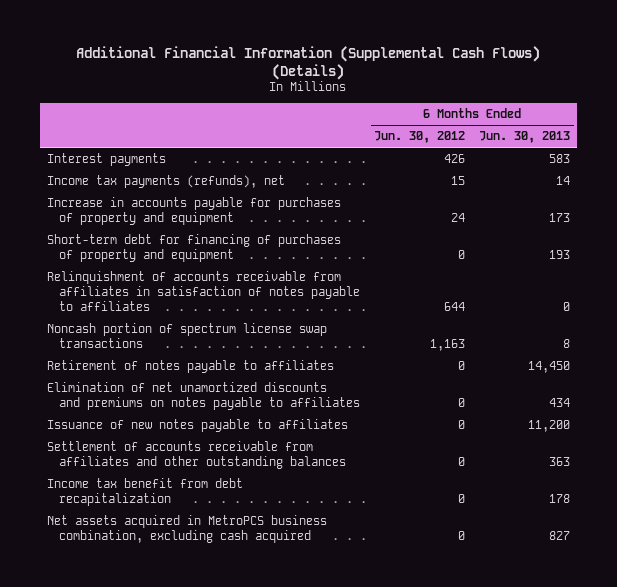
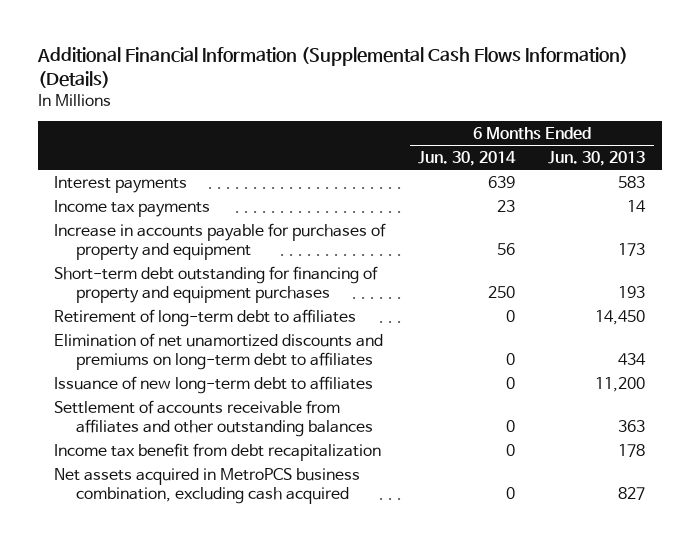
[76,45,541,80] Additional Financial Information (Supplemental Cash Flows) (Details) -> [36,47,628,89] Additional Financial Information (Supplemental Cash Flows Information) (Details)
[374,131,466,144] Jun. 30, 2012 -> none
none -> [418,150,517,166] Jun. 30, 2014
[46,175,285,189] Income tax payments (refunds), net -> [54,199,211,217] Income tax payments
[46,271,361,311] Relinquishment of accounts receivable from affiliates in satisfaction of notes payable to affiliates -> none
[46,323,327,348] Noncash portion of spectrum license swap transactions -> none
[46,234,341,262] Short-term debt for financing of purchases of property and equipment -> [54,265,379,303] Short-term debt outstanding for financing of property and equipment purchases
[46,360,334,374] Retirement of notes payable to affiliates -> [54,308,357,327] Retirement of long-term debt to affiliates
[46,382,361,410] Elimination of net unamortized discounts and premiums on notes payable to affiliates -> [54,332,384,370] Elimination of net unamortized discounts and premiums on long-term debt to affiliates
[46,419,348,433] Issuance of new notes payable to affiliates -> [54,375,374,394] Issuance of new long-term debt to affiliates

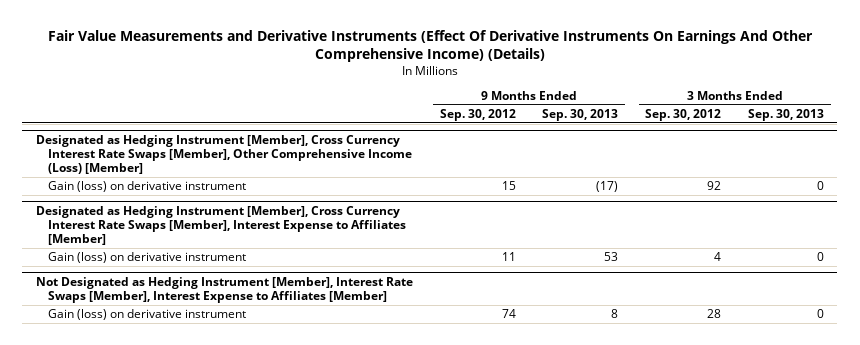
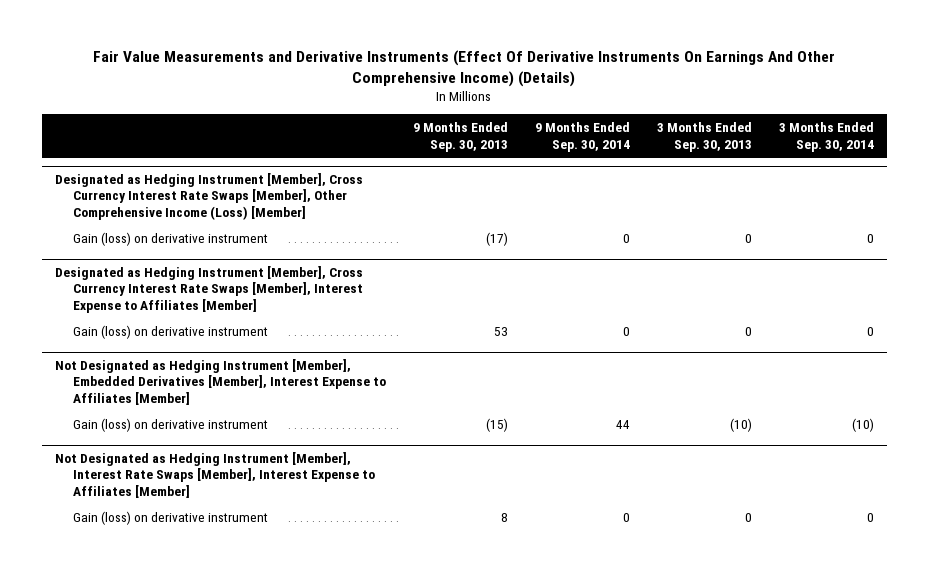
[439,109,516,122] Sep. 30, 2012 -> none
[645,109,722,122] Sep. 30, 2012 -> none
none -> [534,122,630,152] 9 Months Ended Sep. 30, 2014
none -> [778,122,874,152] 3 Months Ended Sep. 30, 2014
none -> [55,359,386,405] Not Designated as Hedging Instrument [Member], Embedded Derivatives [Member], Interest Expense to Affiliates [Member]
none -> [72,417,268,432] Gain (loss) on derivative instrument

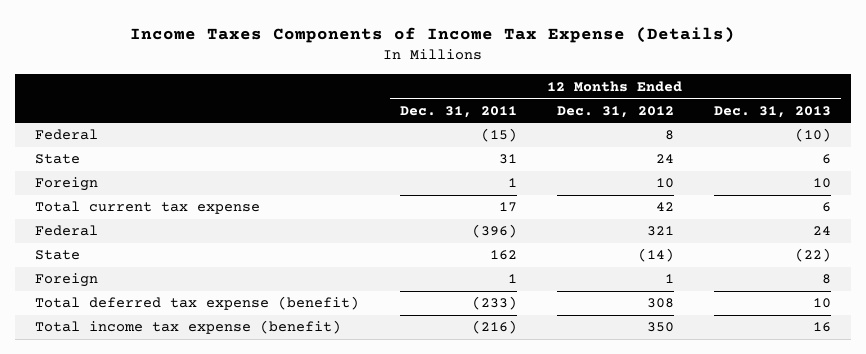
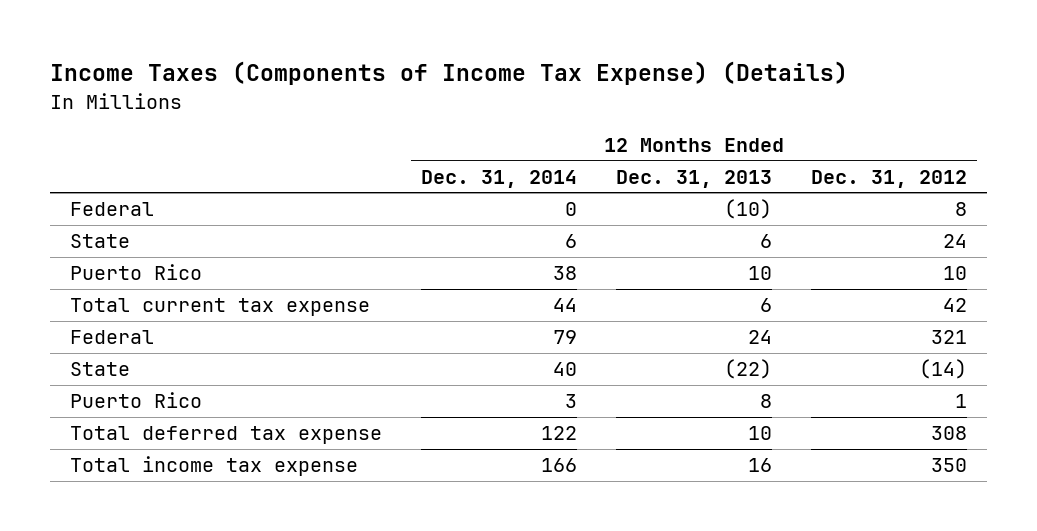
[130,26,736,43] Income Taxes Components of Income Tax Expense (Details) -> [49,61,848,86] Income Taxes (Components of Income Tax Expense) (Details)
[399,105,517,118] Dec. 31, 2011 -> none
none -> [420,169,577,188] Dec. 31, 2014
[35,177,99,192] Foreign -> [69,264,202,281] Puerto Rico
[35,273,99,288] Foreign -> [69,392,202,409] Puerto Rico
[35,296,360,311] Total deferred tax expense (benefit) -> [69,426,382,445] Total deferred tax expense
[35,320,342,335] Total income tax expense (benefit) -> [69,456,358,477] Total income tax expense

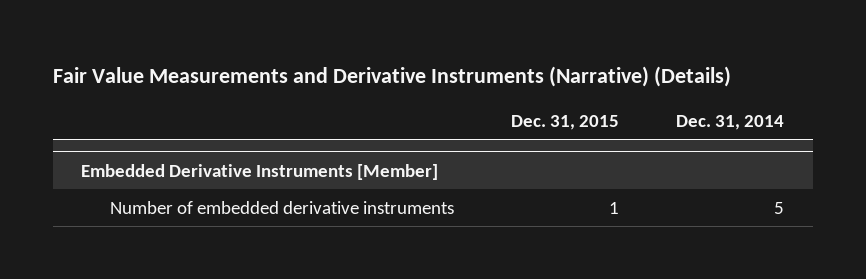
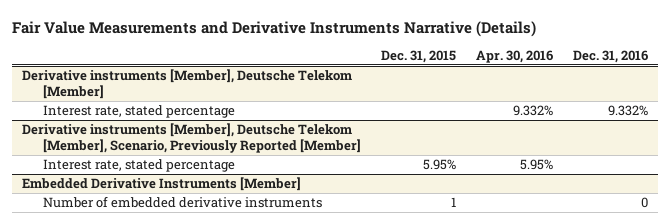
[53,65,732,87] Fair Value Measurements and Derivative Instruments (Narrative) (Details) -> [12,20,537,37] Fair Value Measurements and Derivative Instruments Narrative (Details)
[676,114,785,130] Dec. 31, 2014 -> none
none -> [476,49,554,63] Apr. 30, 2016
none -> [573,49,649,63] Dec. 31, 2016
none -> [22,69,353,99] Derivative instruments [Member], Deutsche Telekom [Member]
none -> [42,105,235,119] Interest rate, stated percentage
none -> [22,123,361,153] Derivative instruments [Member], Deutsche Telekom [Member], Scenario, Previously Reported [Member]
none -> [42,159,235,173] Interest rate, stated percentage

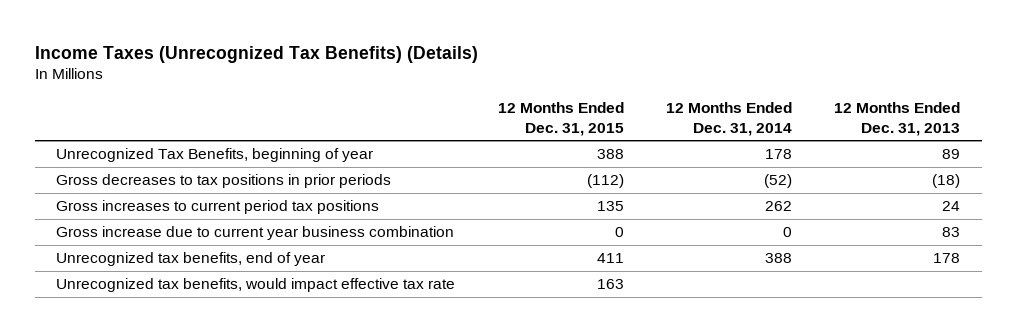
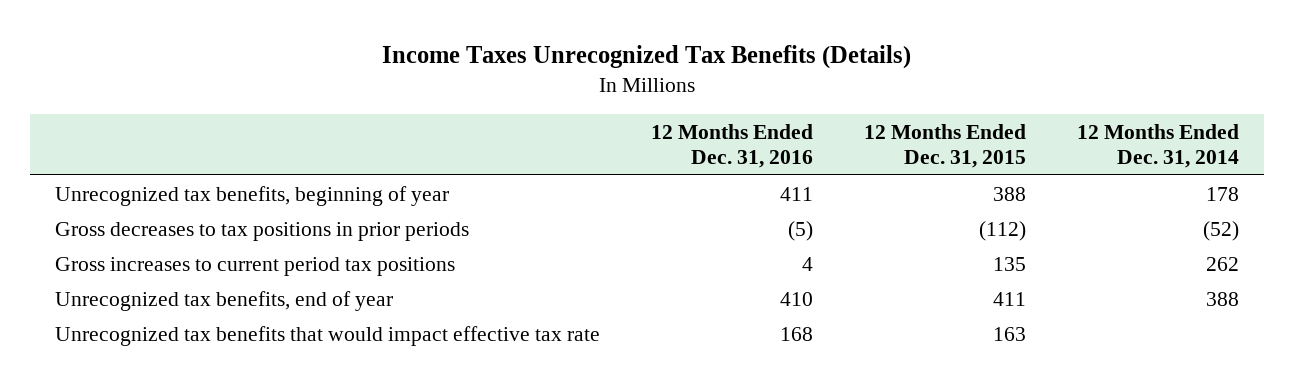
[35,45,479,63] Income Taxes (Unrecognized Tax Benefits) (Details) -> [382,45,912,70] Income Taxes Unrecognized Tax Benefits (Details)
[834,101,961,136] 12 Months Ended Dec. 31, 2013 -> none
none -> [651,123,814,168] 12 Months Ended Dec. 31, 2016
[56,148,374,163] Unrecognized Tax Benefits, beginning of year -> [55,185,450,206] Unrecognized tax benefits, beginning of year
[56,226,455,241] Gross increase due to current year business combination -> none
[56,278,456,293] Unrecognized tax benefits, would impact effective tax rate -> [55,325,601,346] Unrecognized tax benefits that would impact effective tax rate

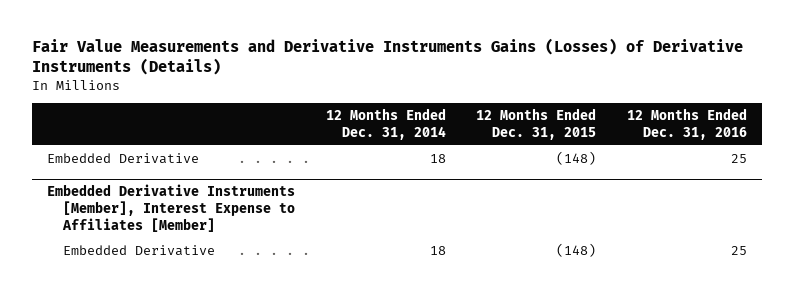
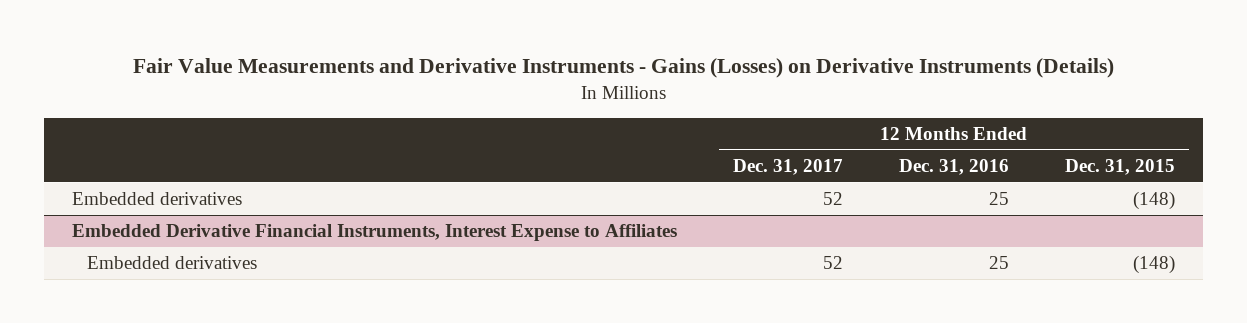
[31,38,743,76] Fair Value Measurements and Derivative Instruments Gains (Losses) of Derivative Instruments (Details) -> [132,58,1114,79] Fair Value Measurements and Derivative Instruments - Gains (Losses) on Derivative Instruments (Details)
[325,108,446,140] 12 Months Ended Dec. 31, 2014 -> none
none -> [733,158,844,175] Dec. 31, 2017
[47,153,200,165] Embedded Derivative -> [72,192,243,206] Embedded derivatives
[47,184,296,232] Embedded Derivative Instruments [Member], Interest Expense to Affiliates [Member] -> [72,224,678,242] Embedded Derivative Financial Instruments, Interest Expense to Affiliates
[62,245,215,257] Embedded Derivative -> [86,256,257,270] Embedded derivatives

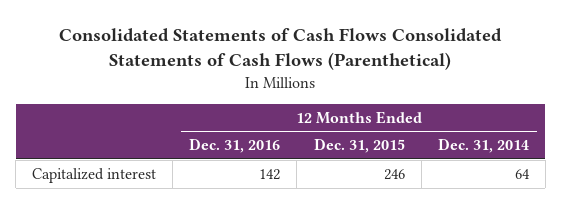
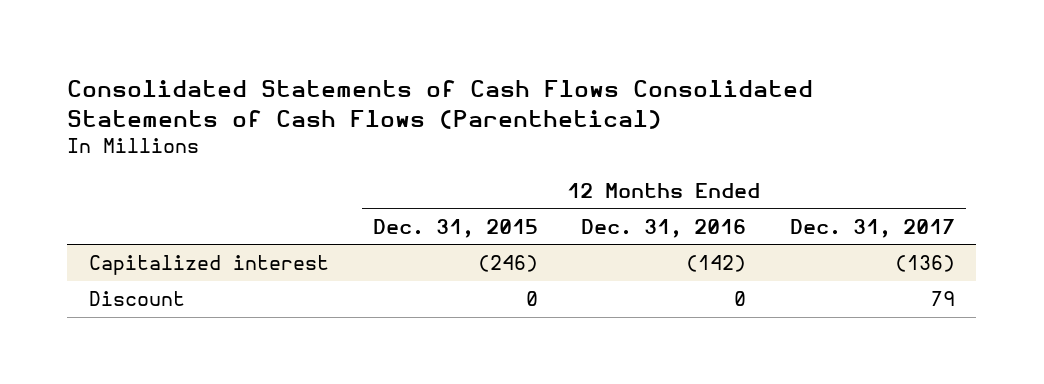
[437,138,529,154] Dec. 31, 2014 -> none
none -> [789,218,955,238] Dec. 31, 2017
[259,169,281,181] 142 -> [686,255,747,273] (142)
[383,169,405,181] 246 -> [477,255,538,273] (246)
none -> [89,291,186,307] Discount

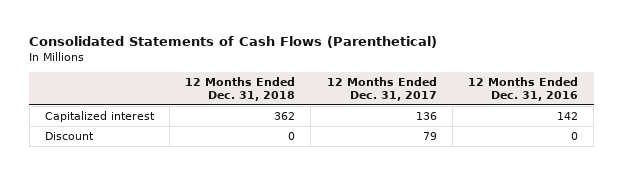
[67,80,814,130] Consolidated Statements of Cash Flows Consolidated Statements of Cash Flows (Parenthetical) -> [29,36,438,49] Consolidated Statements of Cash Flows (Parenthetical)
[372,218,538,238] Dec. 31, 2015 -> none
none -> [185,77,296,101] 12 Months Ended Dec. 31, 2018
[686,255,747,273] (142) -> [556,112,578,121] 142
[894,255,955,273] (136) -> [415,112,437,121] 136

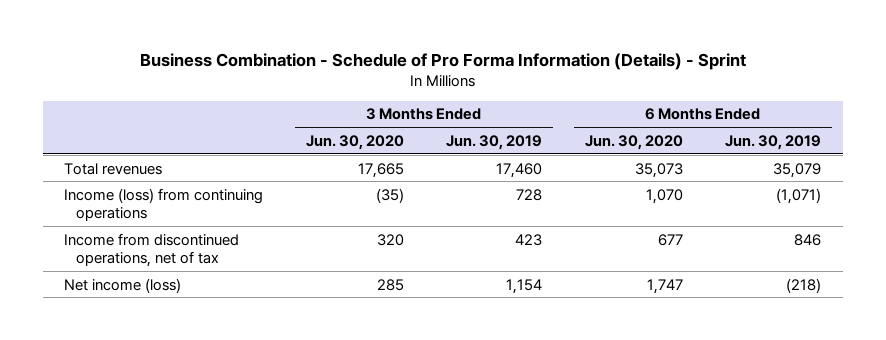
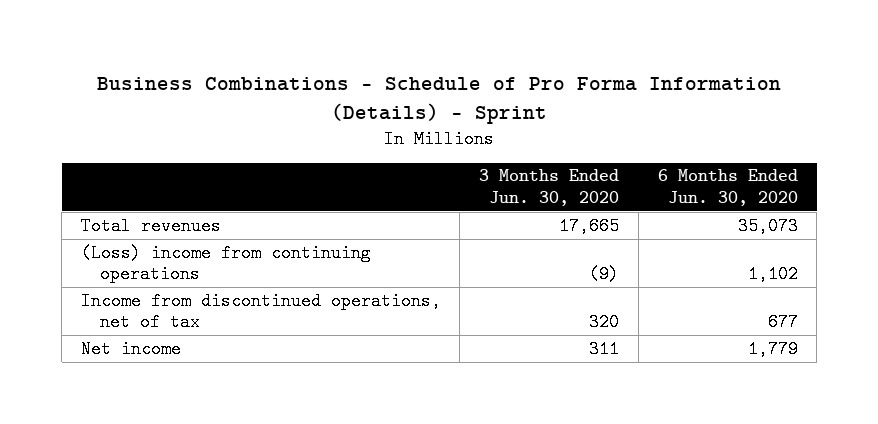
[139,53,746,71] Business Combination - Schedule of Pro Forma Information (Details) - Sprint -> [97,77,782,125] Business Combinations - Schedule of Pro Forma Information (Details) - Sprint
[446,134,543,150] Jun. 30, 2019 -> none
[725,134,822,150] Jun. 30, 2019 -> none
[64,187,264,221] Income (loss) from continuing operations -> [80,243,371,284] (Loss) income from continuing operations
[375,187,404,203] (35) -> [589,265,620,284] (9)
[645,188,683,204] 1,070 -> [747,265,798,284] 1,102
[64,277,182,293] Net income (loss) -> [80,339,181,358] Net income
[376,278,404,291] 285 -> [589,339,620,358] 311
[646,278,683,294] 1,747 -> [747,339,798,358] 1,779

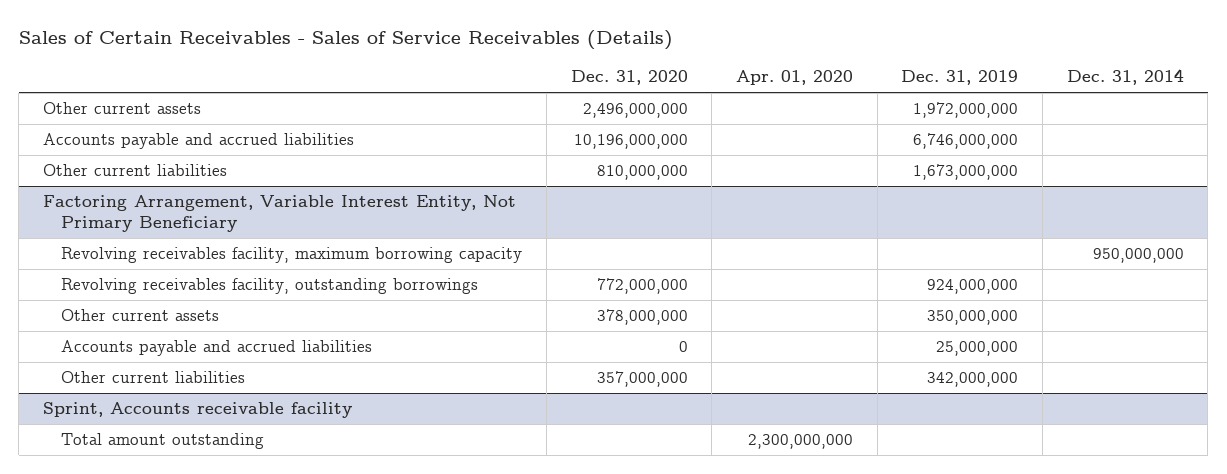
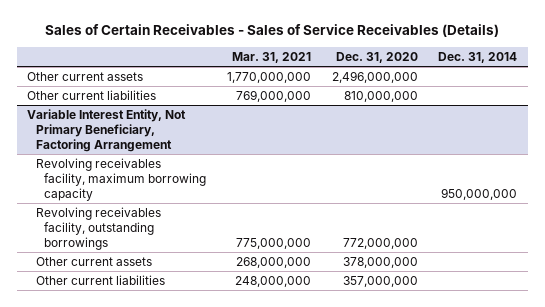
[735,70,853,86] Apr. 01, 2020 -> none
[901,70,1019,86] Dec. 31, 2019 -> none
none -> [232,52,312,64] Mar. 31, 2021
[43,133,355,150] Accounts payable and accrued liabilities -> none
[43,195,517,233] Factoring Arrangement, Variable Interest Entity, Not Primary Beneficiary -> [27,108,187,152] Variable Interest Entity, Not Primary Beneficiary, Factoring Arrangement
[61,340,373,357] Accounts payable and accrued liabilities -> none
[43,402,353,419] Sprint, Accounts receivable facility -> none
[61,433,265,450] Total amount outstanding -> none

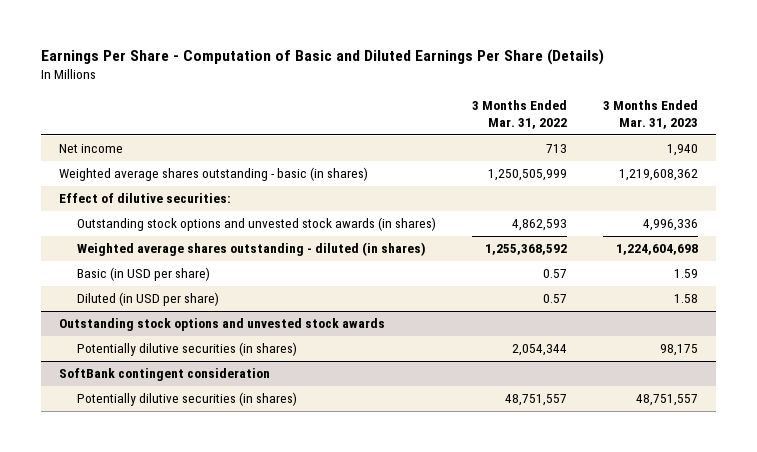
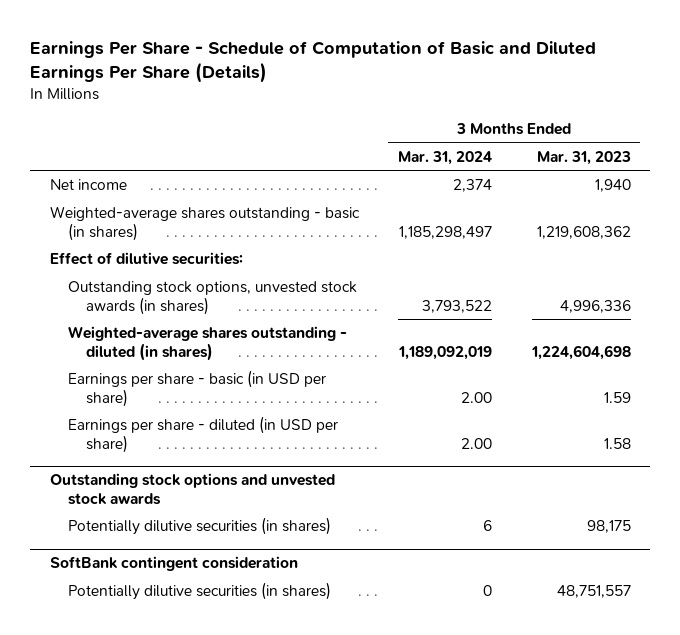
[40,49,604,66] Earnings Per Share - Computation of Basic and Diluted Earnings Per Share (Details) -> [29,40,596,84] Earnings Per Share - Schedule of Computation of Basic and Diluted Earnings Per Share (Details)
[472,99,568,129] 3 Months Ended Mar. 31, 2022 -> none
none -> [398,150,493,165] Mar. 31, 2024
[58,167,368,182] Weighted average shares outstanding - basic (in shares) -> [49,206,360,241] Weighted-average shares outstanding - basic (in shares)
[77,217,437,232] Outstanding stock options and unvested stock awards (in shares) -> [67,281,357,315] Outstanding stock options, unvested stock awards (in shares)
[77,242,427,257] Weighted average shares outstanding - diluted (in shares) -> [67,326,347,361] Weighted-average shares outstanding - diluted (in shares)
[77,267,211,282] Basic (in USD per share) -> [67,370,326,407] Earnings per share - basic (in USD per share)
[77,292,220,307] Diluted (in USD per share) -> [67,416,338,453] Earnings per share - diluted (in USD per share)

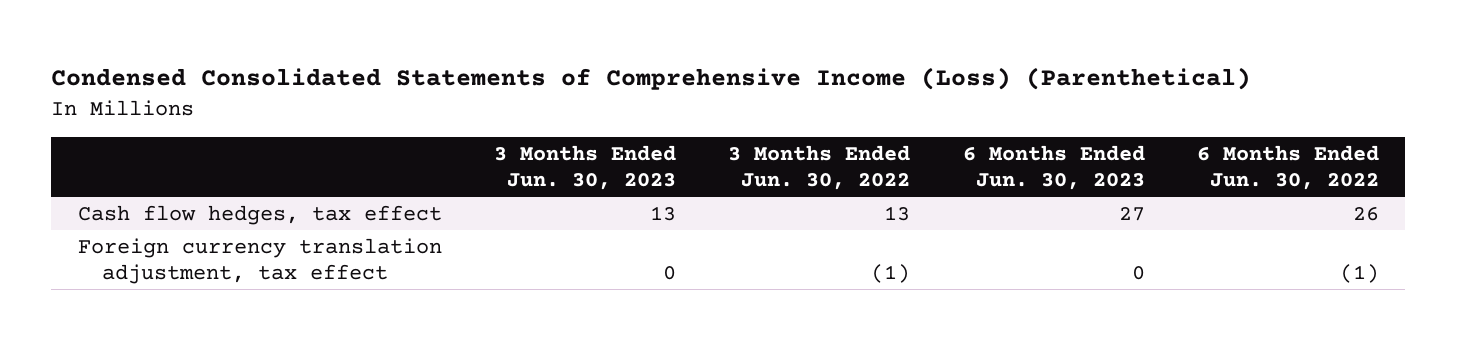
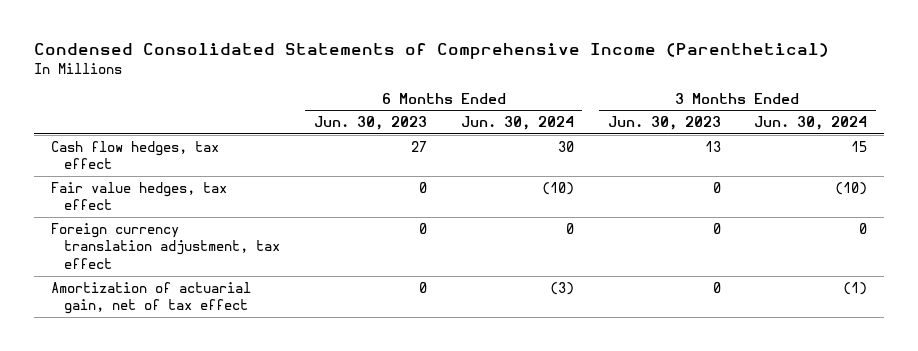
[51,67,1252,91] Condensed Consolidated Statements of Comprehensive Income (Loss) (Parenthetical) -> [34,43,830,60] Condensed Consolidated Statements of Comprehensive Income (Parenthetical)
[728,145,911,190] 3 Months Ended Jun. 30, 2022 -> none
[1197,145,1380,190] 6 Months Ended Jun. 30, 2022 -> none
none -> [460,116,574,131] Jun. 30, 2024
none -> [754,116,868,131] Jun. 30, 2024
none -> [51,181,228,211] Fair value hedges, tax effect
none -> [51,281,252,315] Amortization of actuarial gain, net of tax effect

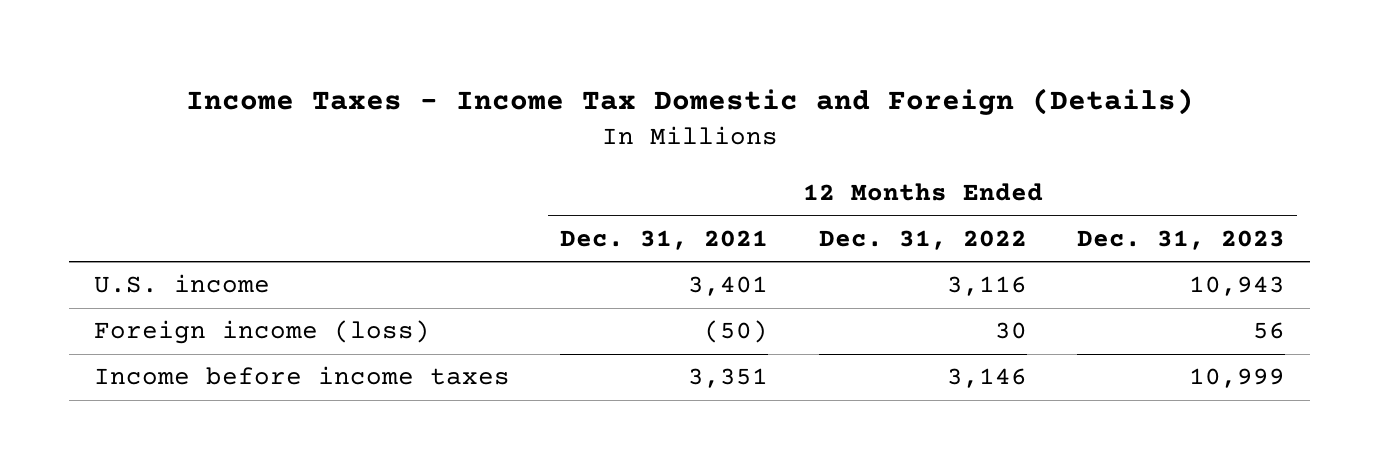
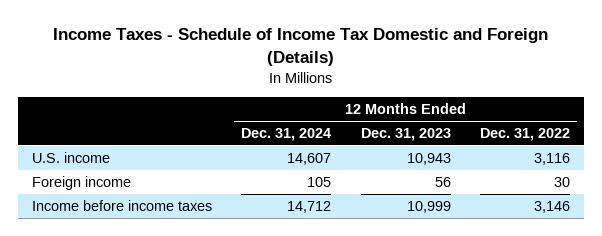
[185,88,1194,116] Income Taxes - Income Tax Domestic and Foreign (Details) -> [52,28,548,66] Income Taxes - Schedule of Income Tax Domestic and Foreign (Details)
[560,229,769,250] Dec. 31, 2021 -> none
none -> [241,128,332,142] Dec. 31, 2024
[94,320,431,345] Foreign income (loss) -> [32,175,132,190] Foreign income

